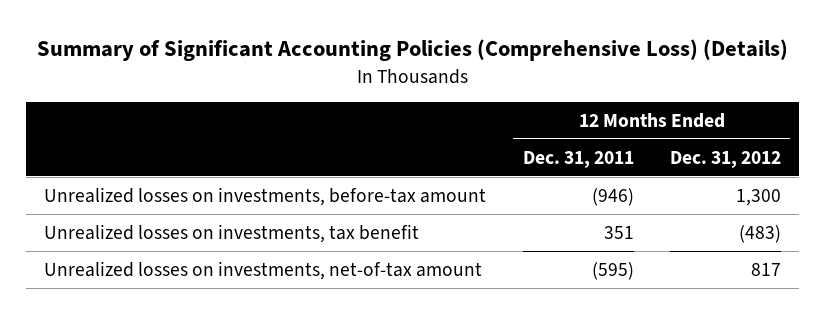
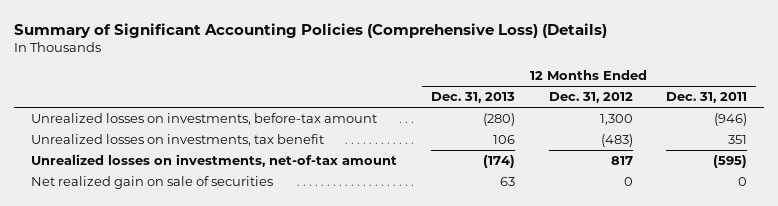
none -> [430,92,515,104] Dec. 31, 2013
none -> [31,176,274,190] Net realized gain on sale of securities

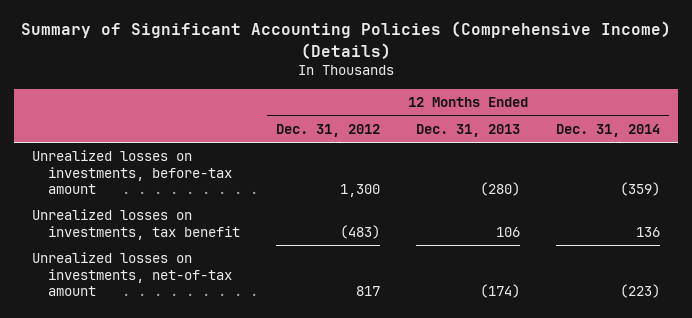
[14,22,608,38] Summary of Significant Accounting Policies (Comprehensive Loss) (Details) -> [21,21,672,59] Summary of Significant Accounting Policies (Comprehensive Income) (Details)
[666,92,748,104] Dec. 31, 2011 -> none
none -> [556,123,661,137] Dec. 31, 2014
[31,176,274,190] Net realized gain on sale of securities -> none

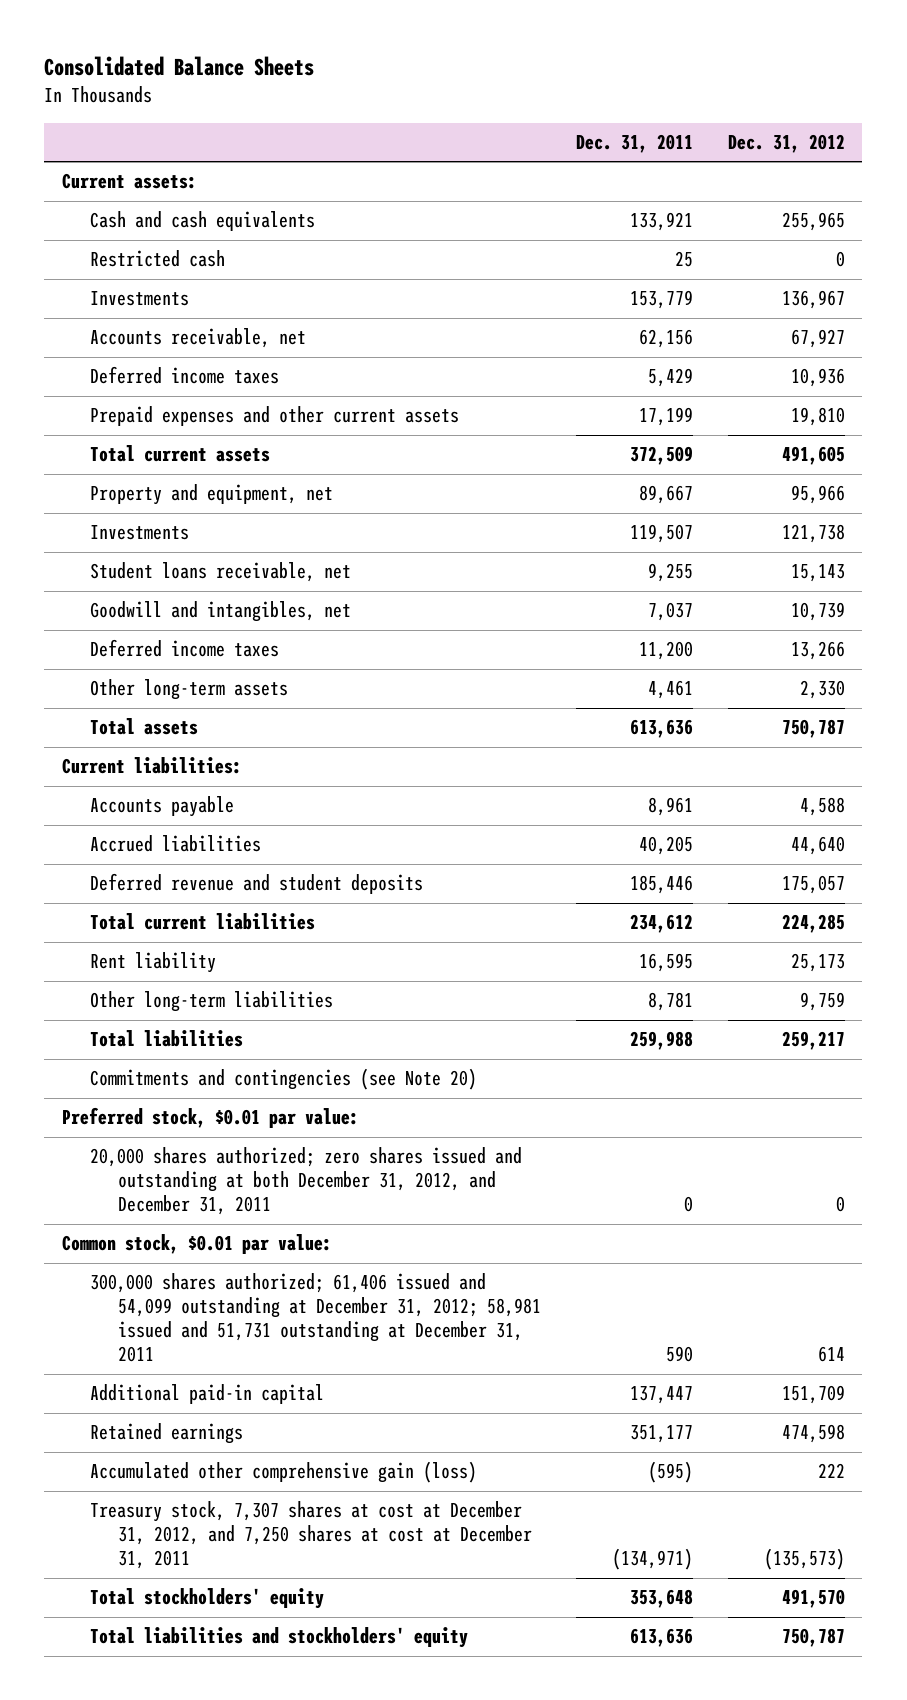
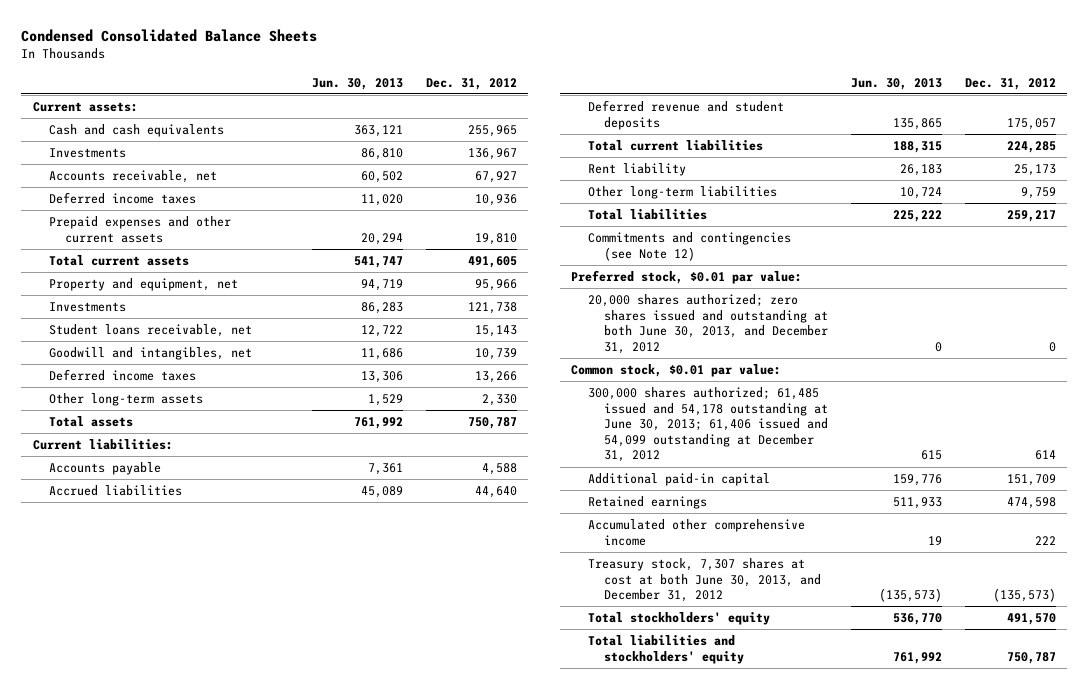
[44,56,315,77] Consolidated Balance Sheets -> [21,28,318,42] Condensed Consolidated Balance Sheets
[576,134,694,154] Dec. 31, 2011 -> none
none -> [312,77,404,90] Jun. 30, 2013
[89,250,225,268] Restricted cash -> none
[89,1068,477,1091] Commitments and contingencies (see Note 20) -> [587,232,791,261] Commitments and contingencies (see Note 12)
[89,1147,522,1216] 20,000 shares authorized; zero shares issued and outstanding at both December 31, 2012, and December 31, 2011 -> [587,294,829,354] 20,000 shares authorized; zero shares issued and outstanding at both June 30, 2013, and December 31, 2012
[89,1273,542,1363] 300,000 shares authorized; 61,406 issued and 54,099 outstanding at December 31, 2012; 58,981 issued and 51,731 outstanding at December 31, 2011 -> [587,387,829,463] 300,000 shares authorized; 61,485 issued and 54,178 outstanding at June 30, 2013; 61,406 issued and 54,099 outstanding at December 31, 2012
[89,1461,477,1484] Accumulated other comprehensive gain (loss) -> [587,519,805,546] Accumulated other comprehensive income
[89,1501,533,1570] Treasury stock, 7,307 shares at cost at December 31, 2012, and 7,250 shares at cost at December 31, 2011 -> [587,558,822,603] Treasury stock, 7,307 shares at cost at both June 30, 2013, and December 31, 2012

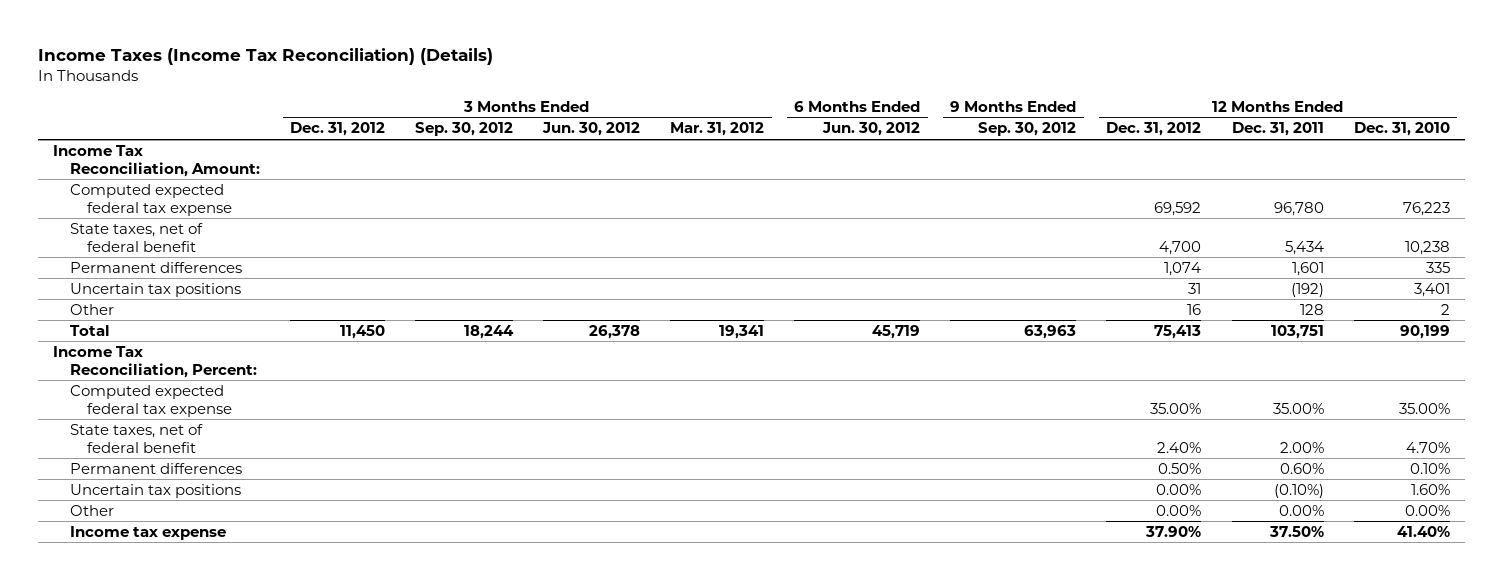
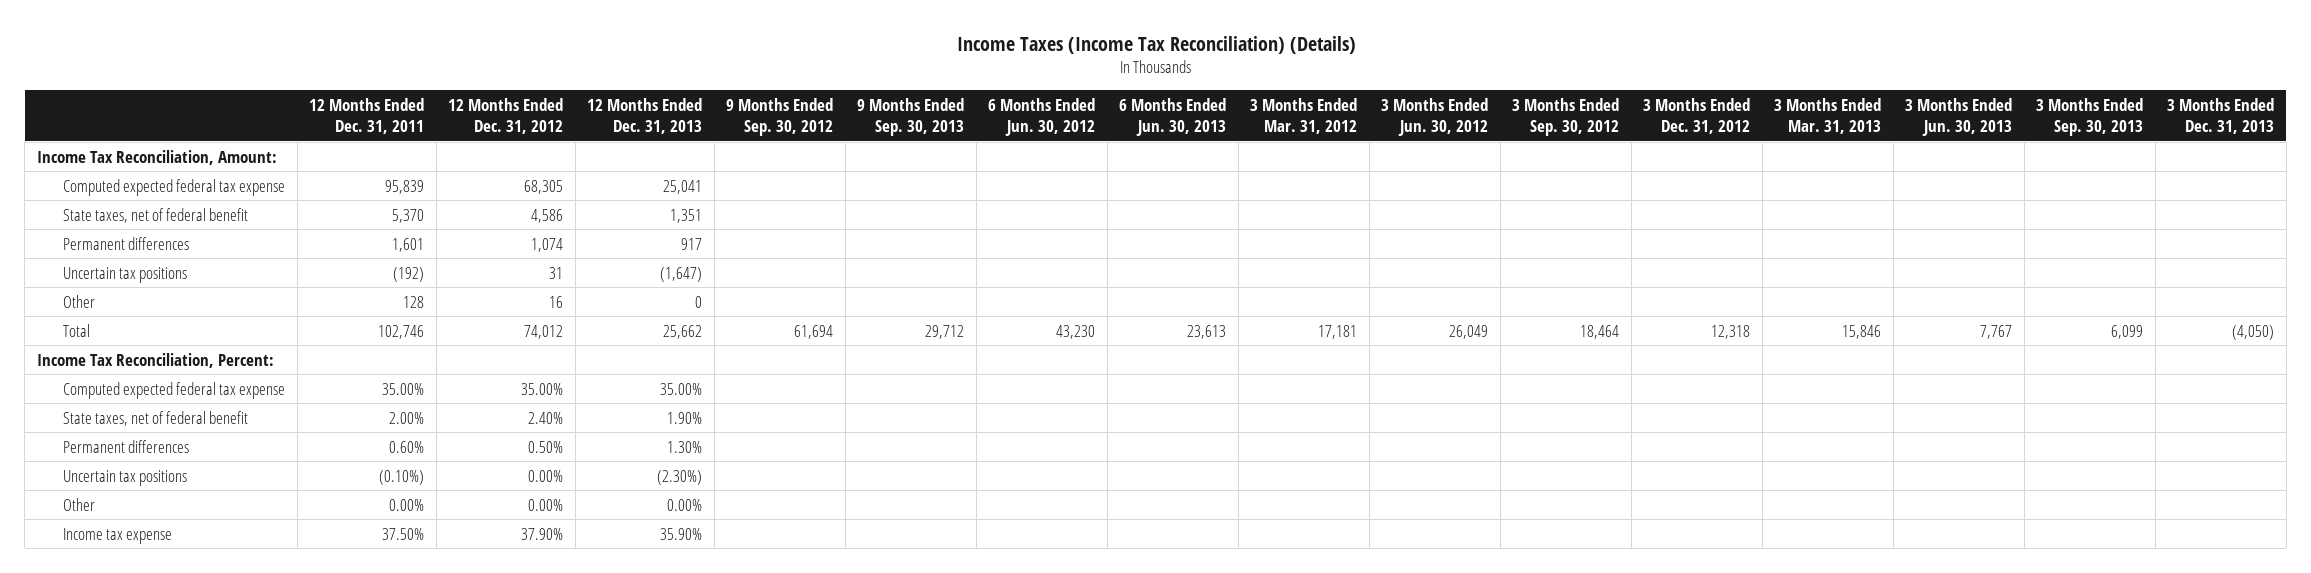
[1353,122,1450,137] Dec. 31, 2010 -> none
none -> [587,97,703,135] 12 Months Ended Dec. 31, 2013
none -> [857,97,965,137] 9 Months Ended Sep. 30, 2013
none -> [1119,97,1227,137] 6 Months Ended Jun. 30, 2013
none -> [1774,97,1882,135] 3 Months Ended Mar. 31, 2013
none -> [1905,97,2013,137] 3 Months Ended Jun. 30, 2013
none -> [2036,97,2144,137] 3 Months Ended Sep. 30, 2013
none -> [2167,97,2275,135] 3 Months Ended Dec. 31, 2013
[1154,201,1202,216] 69,592 -> [524,179,564,194] 68,305
[1273,201,1324,216] 96,780 -> [385,179,425,194] 95,839
[1159,240,1202,255] 4,700 -> [531,208,564,223] 4,586
[1284,240,1324,255] 5,434 -> [392,208,425,223] 5,370
[340,324,386,339] 11,450 -> [1711,324,1751,339] 12,318
[464,324,515,339] 18,244 -> [1580,324,1620,339] 18,464
[589,324,641,339] 26,378 -> [1449,324,1489,339] 26,049
[719,324,765,339] 19,341 -> [1318,324,1358,339] 17,181
[872,324,921,339] 45,719 -> [1056,324,1096,339] 43,230
[1024,324,1077,339] 63,963 -> [794,324,834,339] 61,694
[1154,324,1202,339] 75,413 -> [524,324,564,339] 74,012
[1270,324,1324,339] 103,751 -> [378,324,425,339] 102,746

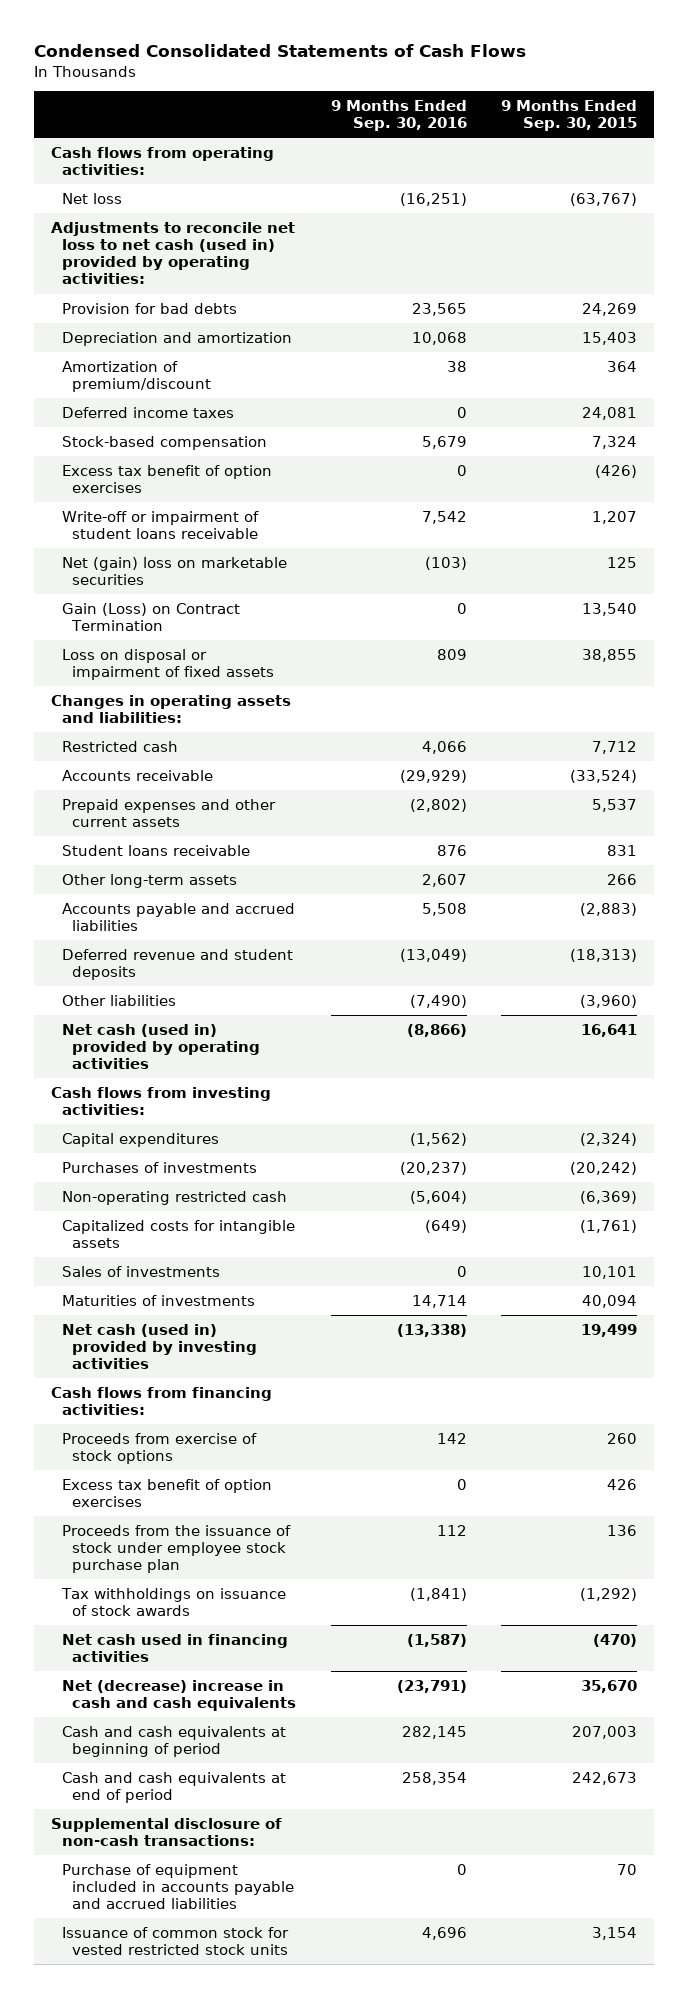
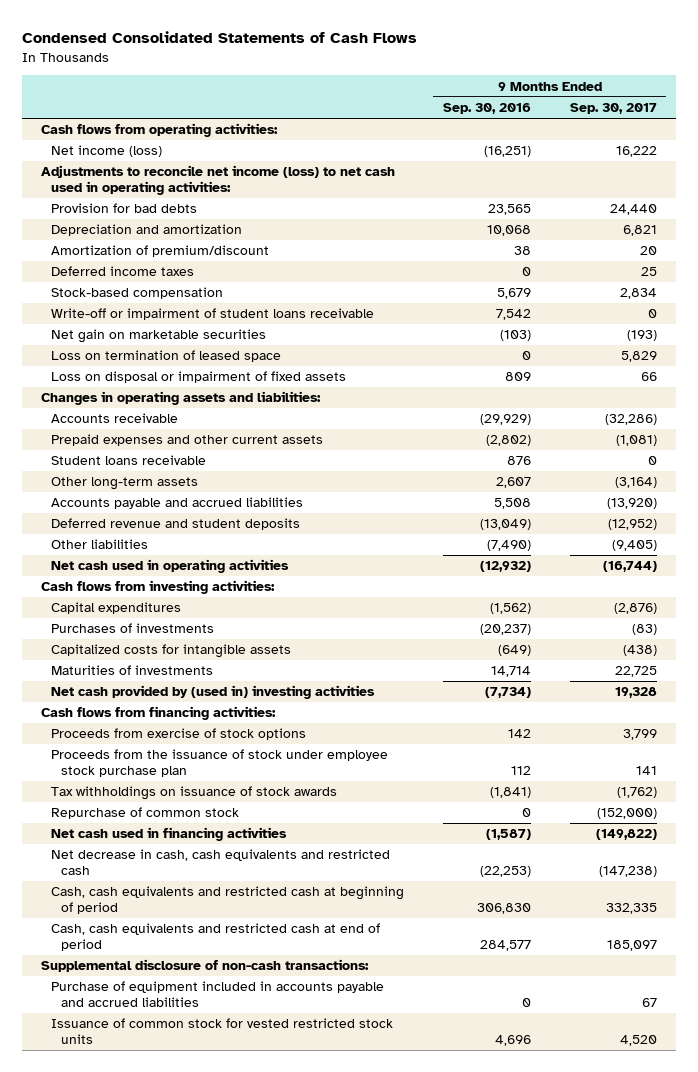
[500,100,637,132] 9 Months Ended Sep. 30, 2015 -> none
none -> [569,103,657,115] Sep. 30, 2017
[61,192,122,204] Net loss -> [51,145,163,158] Net income (loss)
[51,221,296,285] Adjustments to reconcile net loss to net cash (used in) provided by operating activities: -> [41,165,396,196] Adjustments to reconcile net income (loss) to net cash used in operating activities:
[61,464,272,493] Excess tax benefit of option exercises -> none
[61,556,287,585] Net (gain) loss on marketable securities -> [51,329,267,344] Net gain on marketable securities
[61,602,240,631] Gain (Loss) on Contract Termination -> [51,350,282,363] Loss on termination of leased space
[61,740,178,752] Restricted cash -> none
[61,1023,261,1070] Net cash (used in) provided by operating activities -> [51,559,290,574] Net cash used in operating activities
[406,1023,467,1037] (8,866) -> [479,561,531,573] (12,932)
[61,1190,287,1205] Non-operating restricted cash -> none
[61,1265,220,1277] Sales of investments -> none
[61,1323,258,1370] Net cash (used in) provided by investing activities -> [51,685,376,700] Net cash provided by (used in) investing activities
[396,1323,467,1337] (13,338) -> [484,687,531,699] (7,734)
[61,1478,272,1507] Excess tax benefit of option exercises -> none
none -> [51,807,240,820] Repurchase of common stock
[61,1679,297,1711] Net (decrease) increase in cash and cash equivalents -> [51,849,391,876] Net decrease in cash, cash equivalents and restricted cash
[396,1679,467,1693] (23,791) -> [479,866,531,878] (22,253)
[61,1725,286,1757] Cash and cash equivalents at beginning of period -> [51,886,405,915] Cash, cash equivalents and restricted cash at beginning of period
[401,1725,467,1739] 282,145 -> [476,903,531,915] 306,830
[61,1771,286,1803] Cash and cash equivalents at end of period -> [51,923,381,952] Cash, cash equivalents and restricted cash at end of period
[401,1771,467,1785] 258,354 -> [479,940,531,952] 284,577

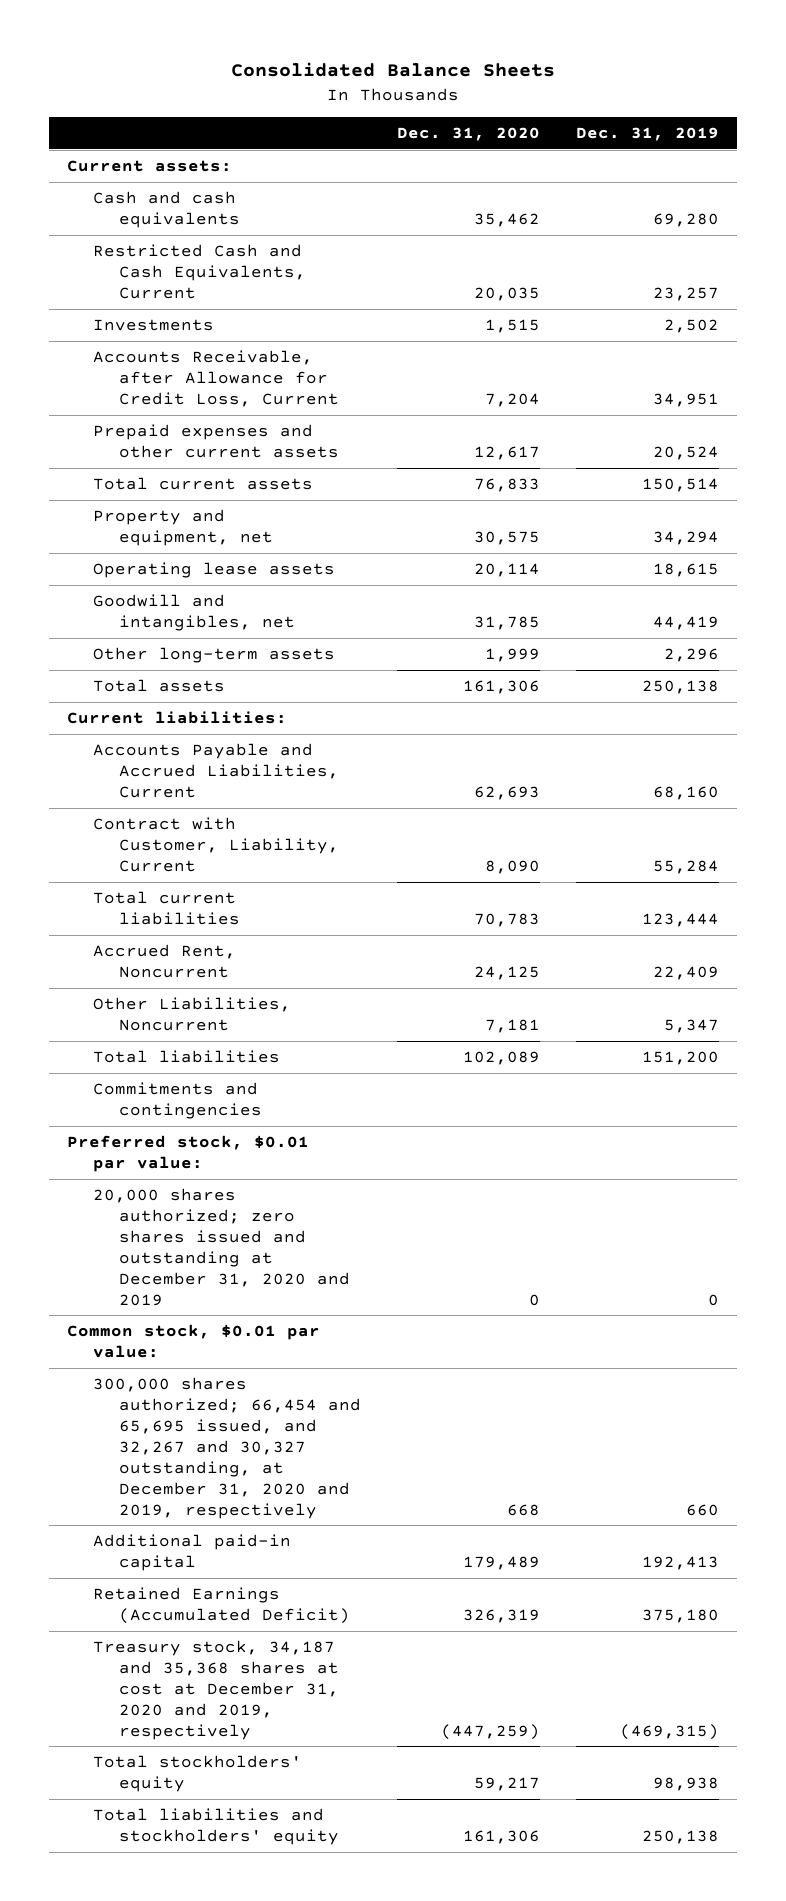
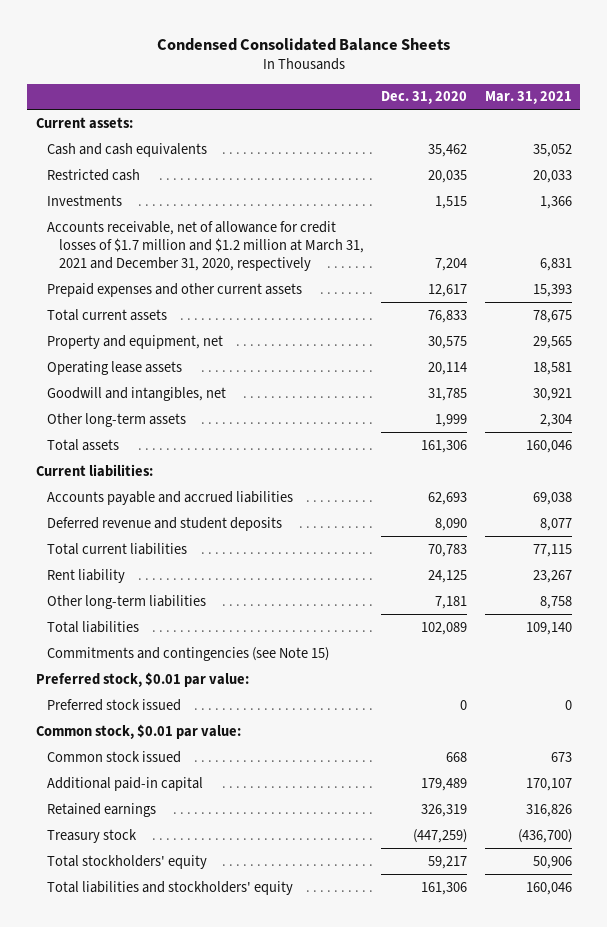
[230,62,555,78] Consolidated Balance Sheets -> [156,37,450,51] Condensed Consolidated Balance Sheets
[575,127,719,142] Dec. 31, 2019 -> none
none -> [484,91,572,105] Mar. 31, 2021
[93,243,307,299] Restricted Cash and Cash Equivalents, Current -> [47,168,141,181] Restricted cash
[93,349,340,407] Accounts Receivable, after Allowance for Credit Loss, Current -> [47,220,364,272] Accounts receivable, net of allowance for credit losses of $1.7 million and $1.2 million at March 31, 2021 and December 31, 2020, respectively
[93,816,340,872] Contract with Customer, Liability, Current -> none
[93,742,340,798] Accounts Payable and Accrued Liabilities, Current -> [47,490,294,505] Accounts payable and accrued liabilities
none -> [47,516,283,531] Deferred revenue and student deposits
[93,943,237,978] Accrued Rent, Noncurrent -> [47,568,126,583] Rent liability
[93,996,292,1031] Other Liabilities, Noncurrent -> [47,594,207,609] Other long-term liabilities
[93,1081,263,1119] Commitments and contingencies -> [47,646,330,661] Commitments and contingencies (see Note 15)
[93,1187,351,1306] 20,000 shares authorized; zero shares issued and outstanding at December 31, 2020 and 2019 -> [47,698,182,711] Preferred stock issued
[93,1376,362,1519] 300,000 shares authorized; 66,454 and 65,695 issued, and 32,267 and 30,327 outstanding, at December 31, 2020 and 2019, respectively -> [47,750,182,763] Common stock issued
[93,1586,351,1624] Retained Earnings (Accumulated Deficit) -> [47,802,157,817] Retained earnings
[93,1639,340,1740] Treasury stock, 34,187 and 35,368 shares at cost at December 31, 2020 and 2019, respectively -> [47,828,138,843] Treasury stock

